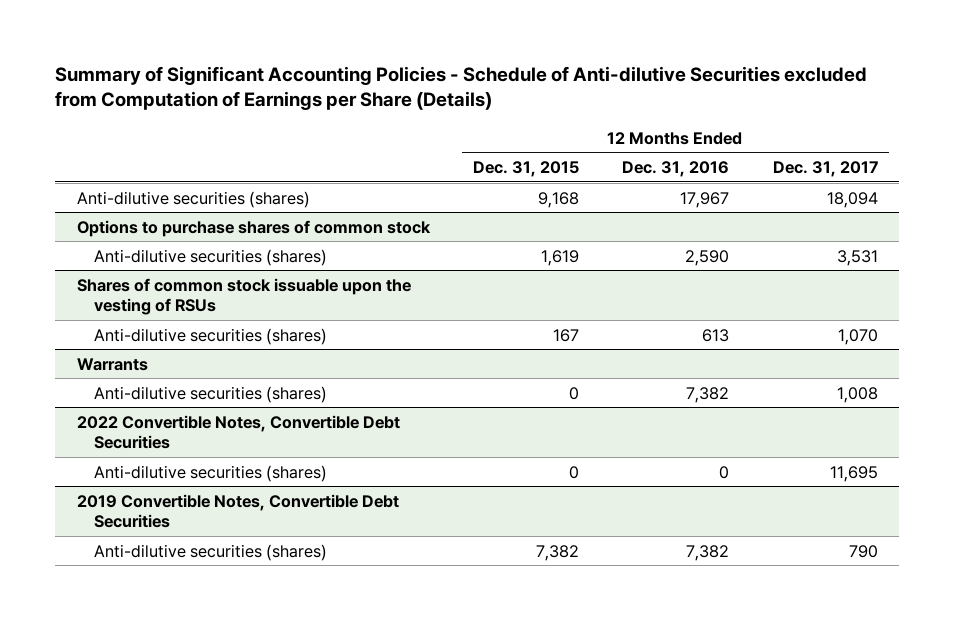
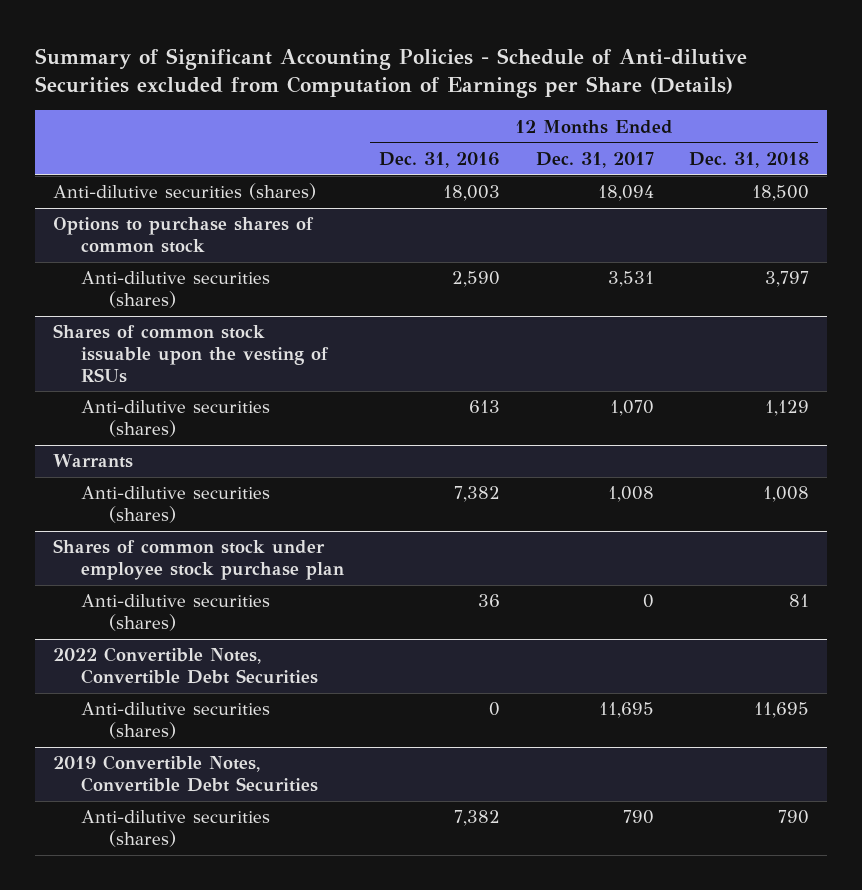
[473,160,580,177] Dec. 31, 2015 -> none
none -> [689,152,810,169] Dec. 31, 2018
[680,191,730,208] 17,967 -> [443,185,501,202] 18,003
none -> [52,539,344,581] Shares of common stock under employee stock purchase plan
none -> [80,594,270,632] Anti-dilutive securities (shares)

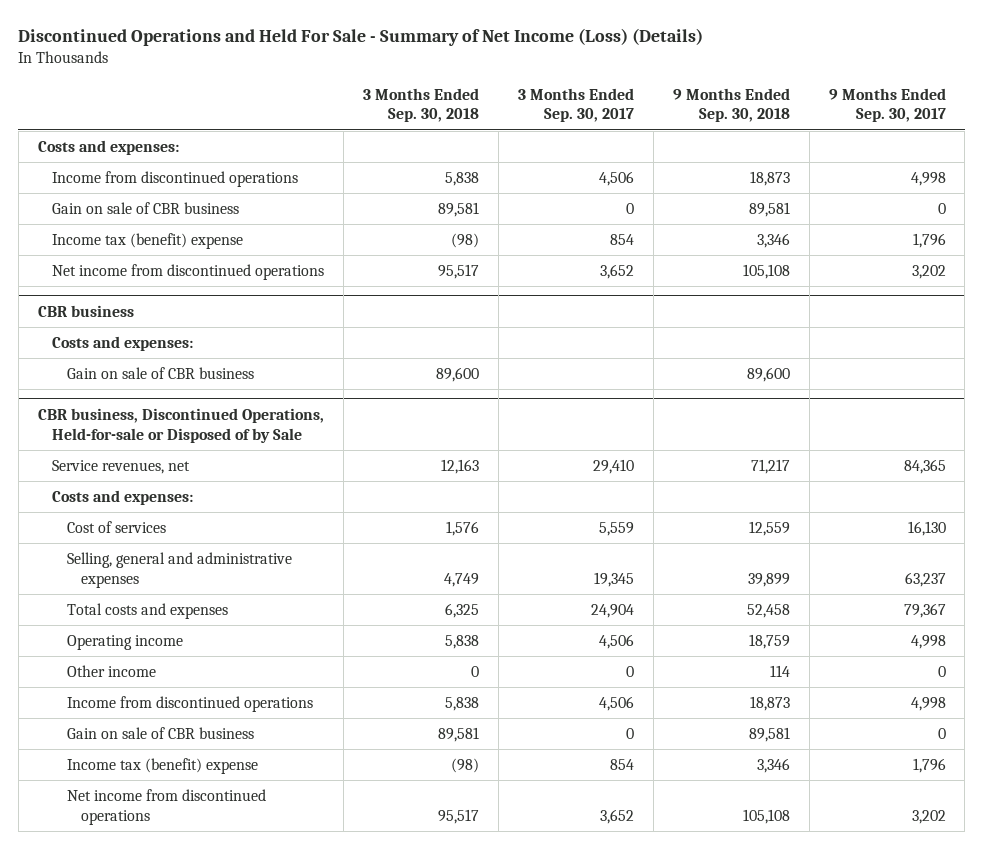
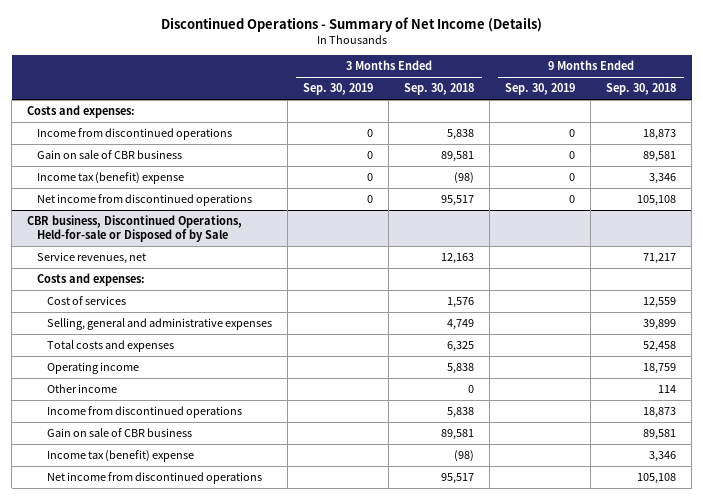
[18,28,704,47] Discontinued Operations and Held For Sale - Summary of Net Income (Loss) (Details) -> [160,16,542,32] Discontinued Operations - Summary of Net Income (Details)
[517,87,634,123] 3 Months Ended Sep. 30, 2017 -> none
[828,87,946,123] 9 Months Ended Sep. 30, 2017 -> none
none -> [303,83,374,96] Sep. 30, 2019
none -> [505,83,576,96] Sep. 30, 2019
[37,304,134,317] CBR business -> none
[52,335,194,351] Costs and expenses: -> none
[66,366,254,379] Gain on sale of CBR business -> none

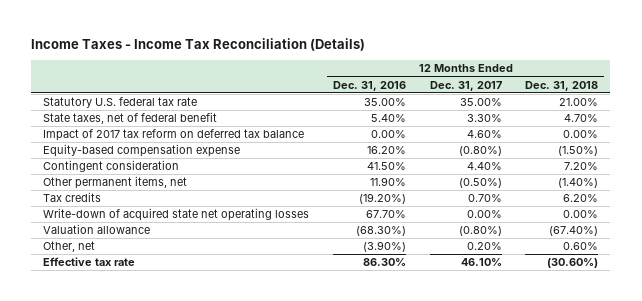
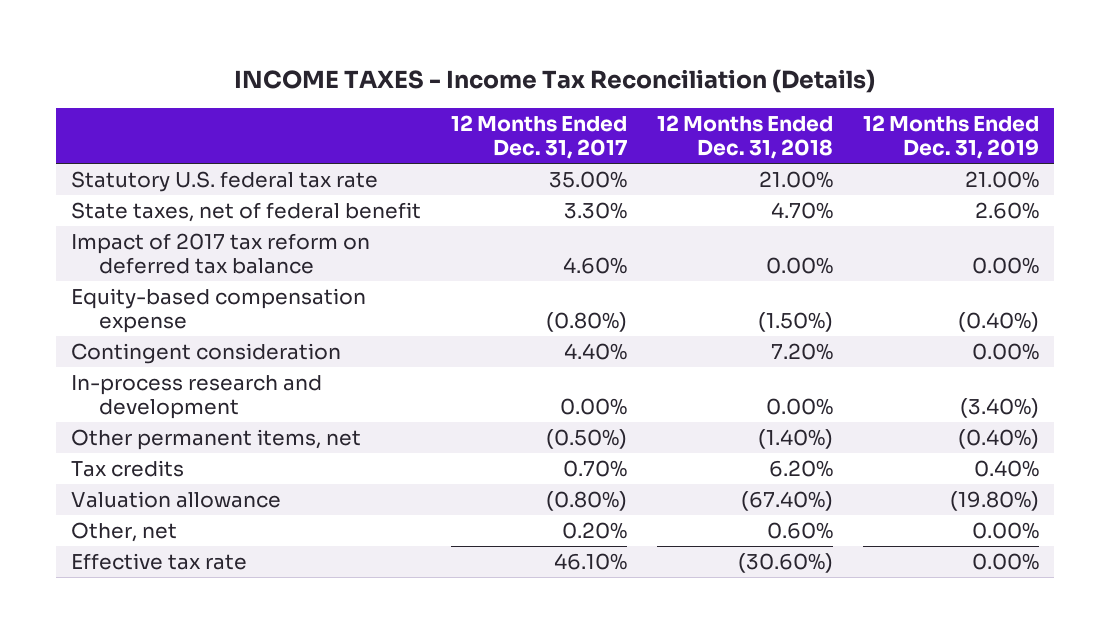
[31,37,366,51] Income Taxes - Income Tax Reconciliation (Details) -> [234,68,876,93] INCOME TAXES - Income Tax Reconciliation (Details)
[333,80,407,91] Dec. 31, 2016 -> none
none -> [863,115,1040,160] 12 Months Ended Dec. 31, 2019
none -> [70,375,322,419] In-process research and development
[43,208,310,222] Write-down of acquired state net operating losses -> none

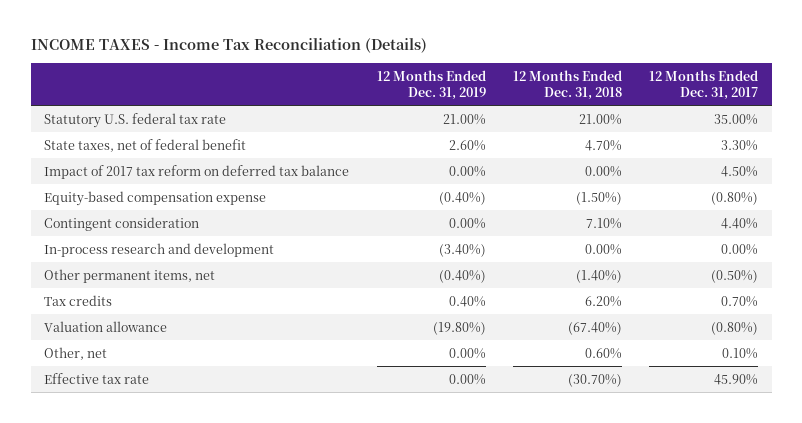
[563,256,628,274] 4.60% -> [721,165,759,177] 4.50%
[771,343,834,361] 7.20% -> [585,217,622,229] 7.10%
[562,522,628,540] 0.20% -> [722,347,759,359] 0.10%
[554,553,628,571] 46.10% -> [714,373,759,385] 45.90%
[738,553,834,574] (30.60%) -> [567,373,622,387] (30.70%)

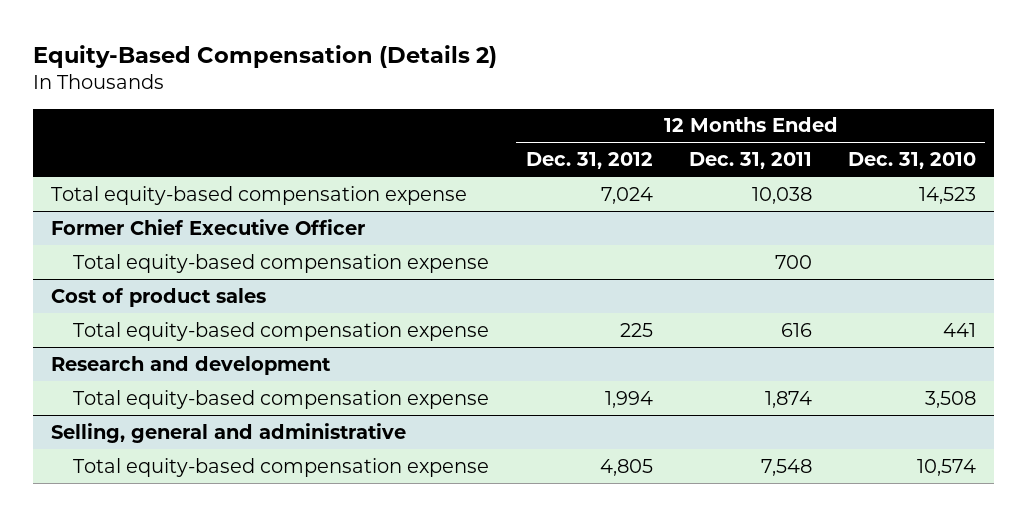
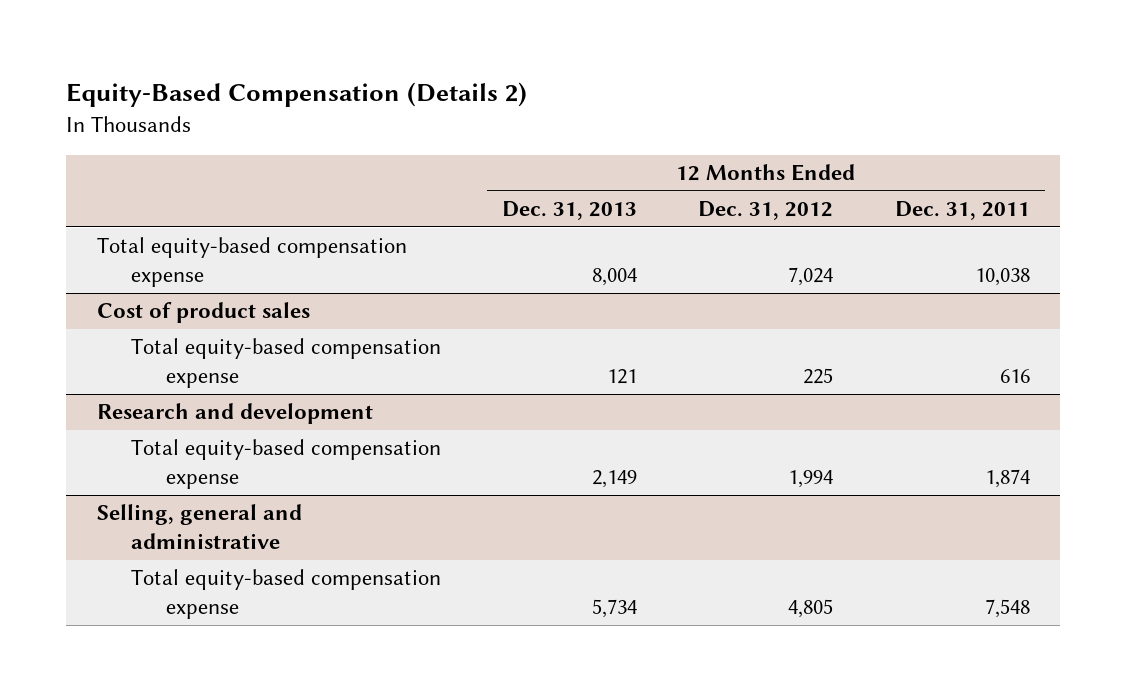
[848,152,977,170] Dec. 31, 2010 -> none
none -> [502,201,638,221] Dec. 31, 2013
[50,218,365,235] Former Chief Executive Officer -> none
[73,253,490,273] Total equity-based compensation expense -> none

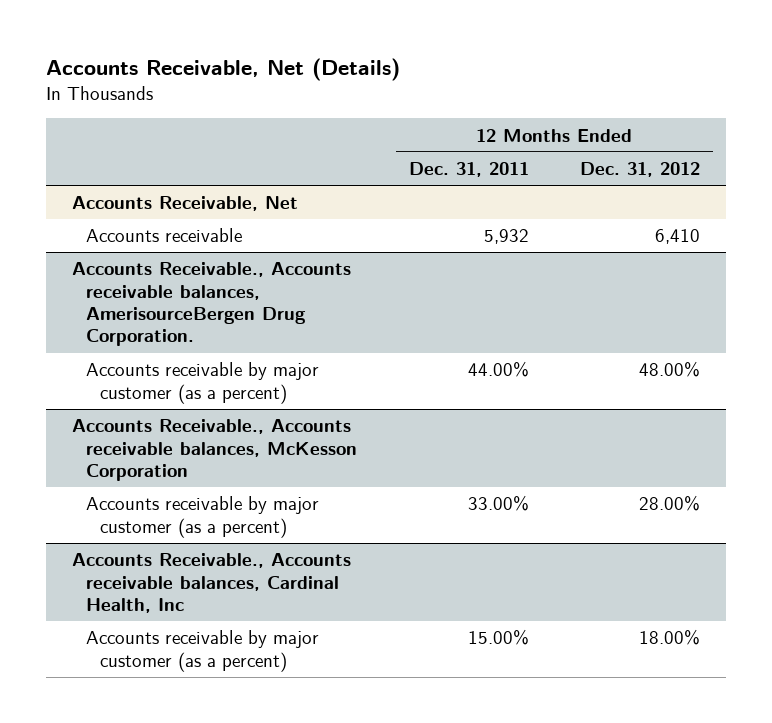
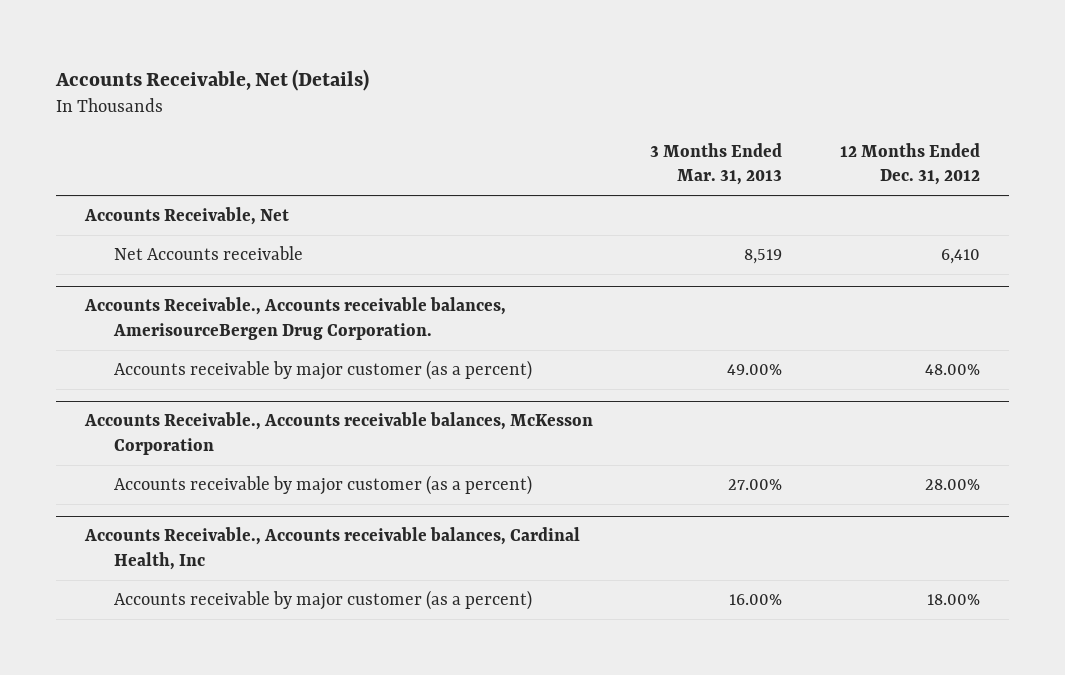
[408,161,529,177] Dec. 31, 2011 -> none
none -> [650,142,783,185] 3 Months Ended Mar. 31, 2013
[85,228,242,243] Accounts receivable -> [113,246,303,261] Net Accounts receivable

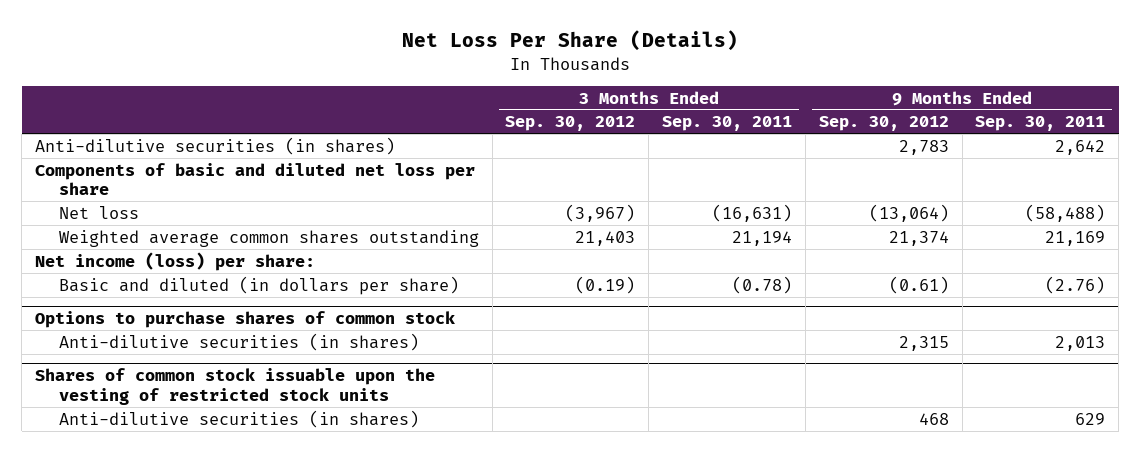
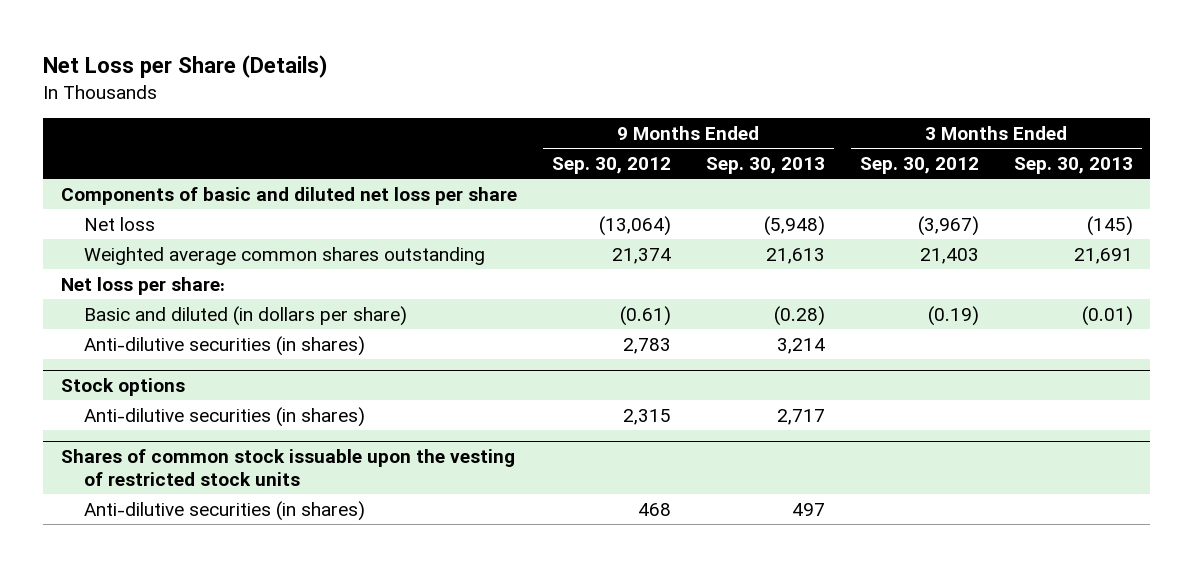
[402,30,739,52] Net Loss Per Share (Details) -> [43,55,329,79] Net Loss per Share (Details)
[662,116,793,132] Sep. 30, 2011 -> none
[975,116,1106,132] Sep. 30, 2011 -> none
none -> [705,157,825,175] Sep. 30, 2013
none -> [1013,157,1133,175] Sep. 30, 2013
[35,251,316,271] Net income (loss) per share: -> [60,276,225,295] Net loss per share:
[35,311,456,329] Options to purchase shares of common stock -> none
[35,136,396,155] Anti-dilutive securities (in shares) -> [84,335,366,356] Anti-dilutive securities (in shares)
none -> [60,378,185,397] Stock options

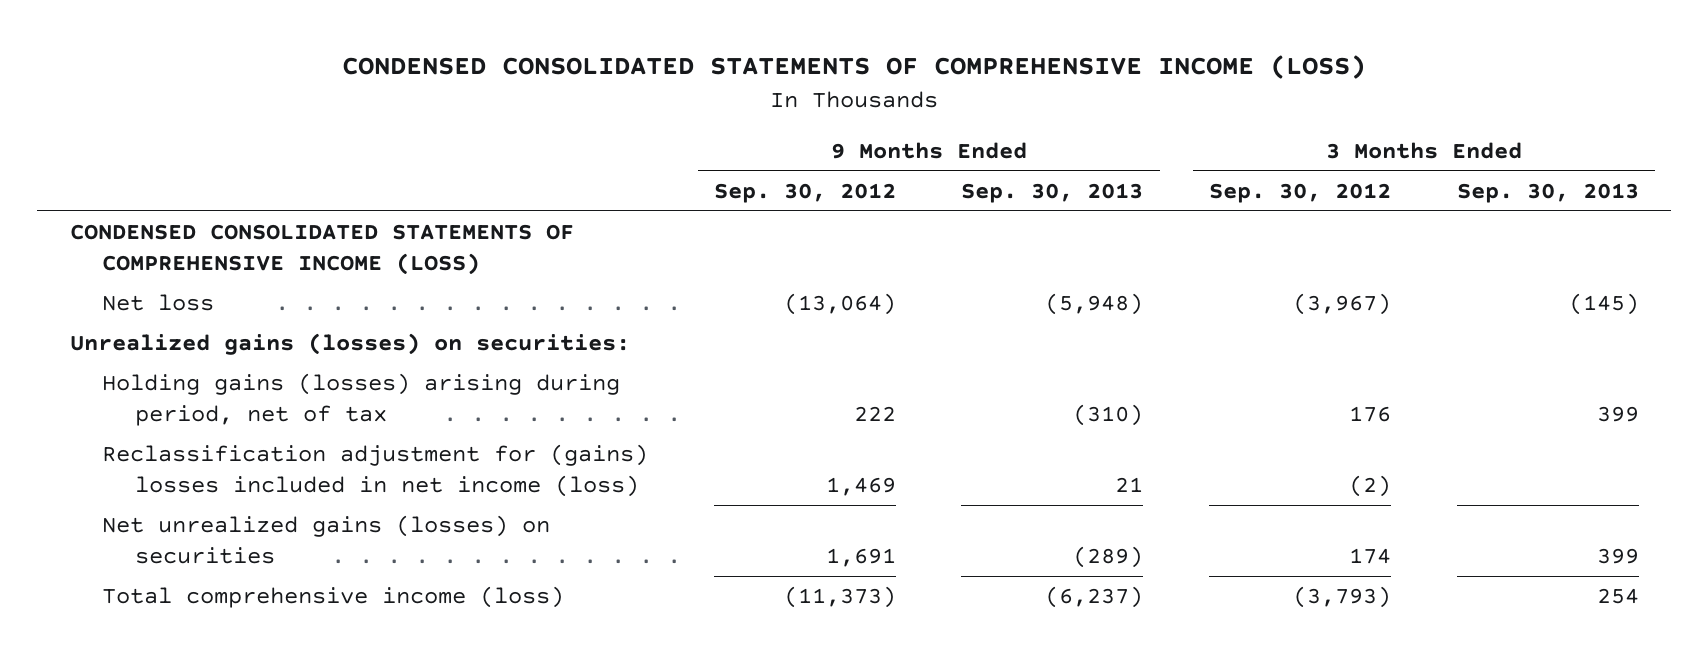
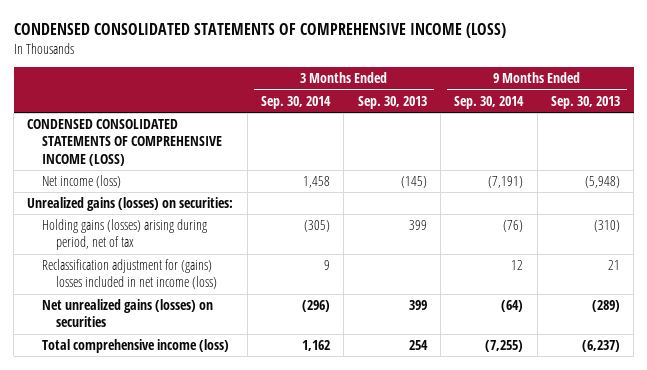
[713,182,896,203] Sep. 30, 2012 -> none
[1209,182,1392,203] Sep. 30, 2012 -> none
none -> [261,95,332,109] Sep. 30, 2014
none -> [454,95,525,109] Sep. 30, 2014
[102,294,215,312] Net loss -> [41,175,121,189] Net income (loss)

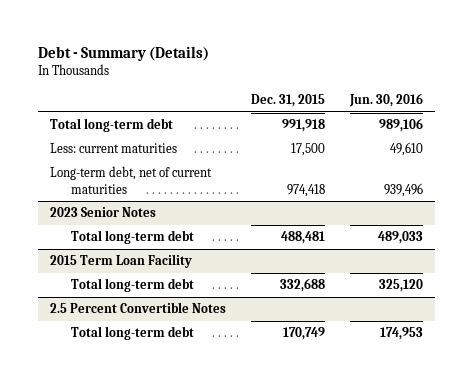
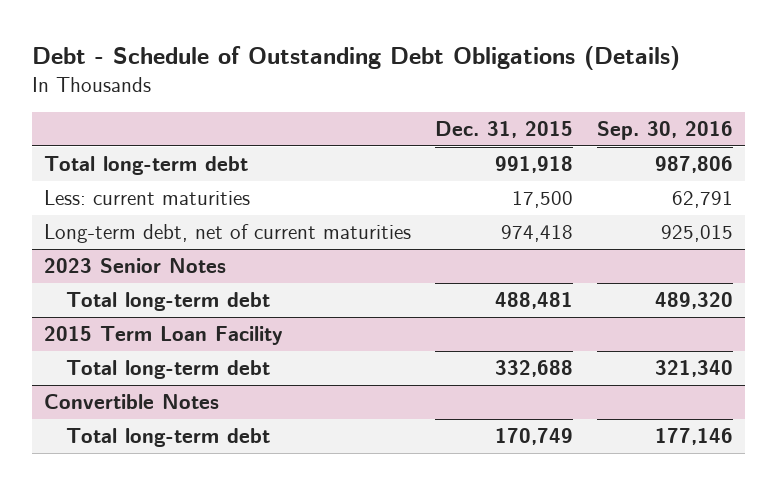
[38,45,210,61] Debt - Summary (Details) -> [32,46,681,71] Debt - Schedule of Outstanding Debt Obligations (Details)
[348,93,423,108] Jun. 30, 2016 -> none
none -> [597,121,734,141] Sep. 30, 2016
[50,302,227,314] 2.5 Percent Convertible Notes -> [44,393,220,409] Convertible Notes

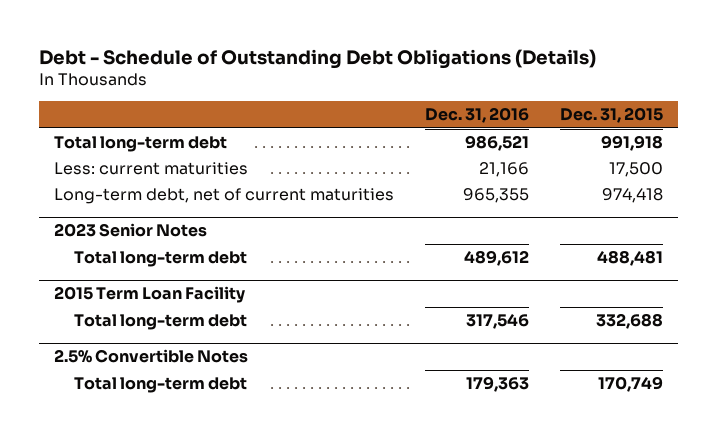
[597,121,734,141] Sep. 30, 2016 -> none
none -> [424,107,529,124] Dec. 31, 2016
[44,393,220,409] Convertible Notes -> [54,349,249,364] 2.5% Convertible Notes

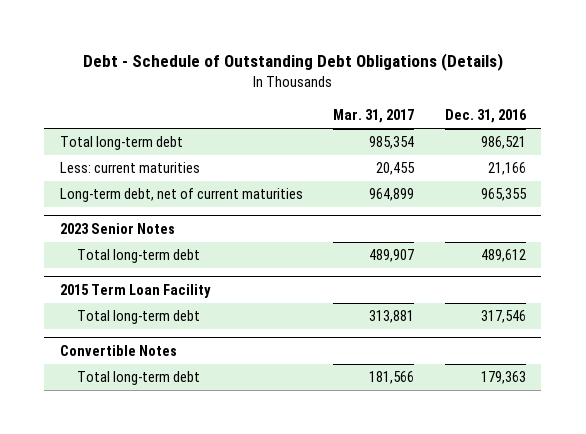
[559,107,663,124] Dec. 31, 2015 -> none
none -> [333,109,415,124] Mar. 31, 2017
[54,349,249,364] 2.5% Convertible Notes -> [59,344,177,356] Convertible Notes

